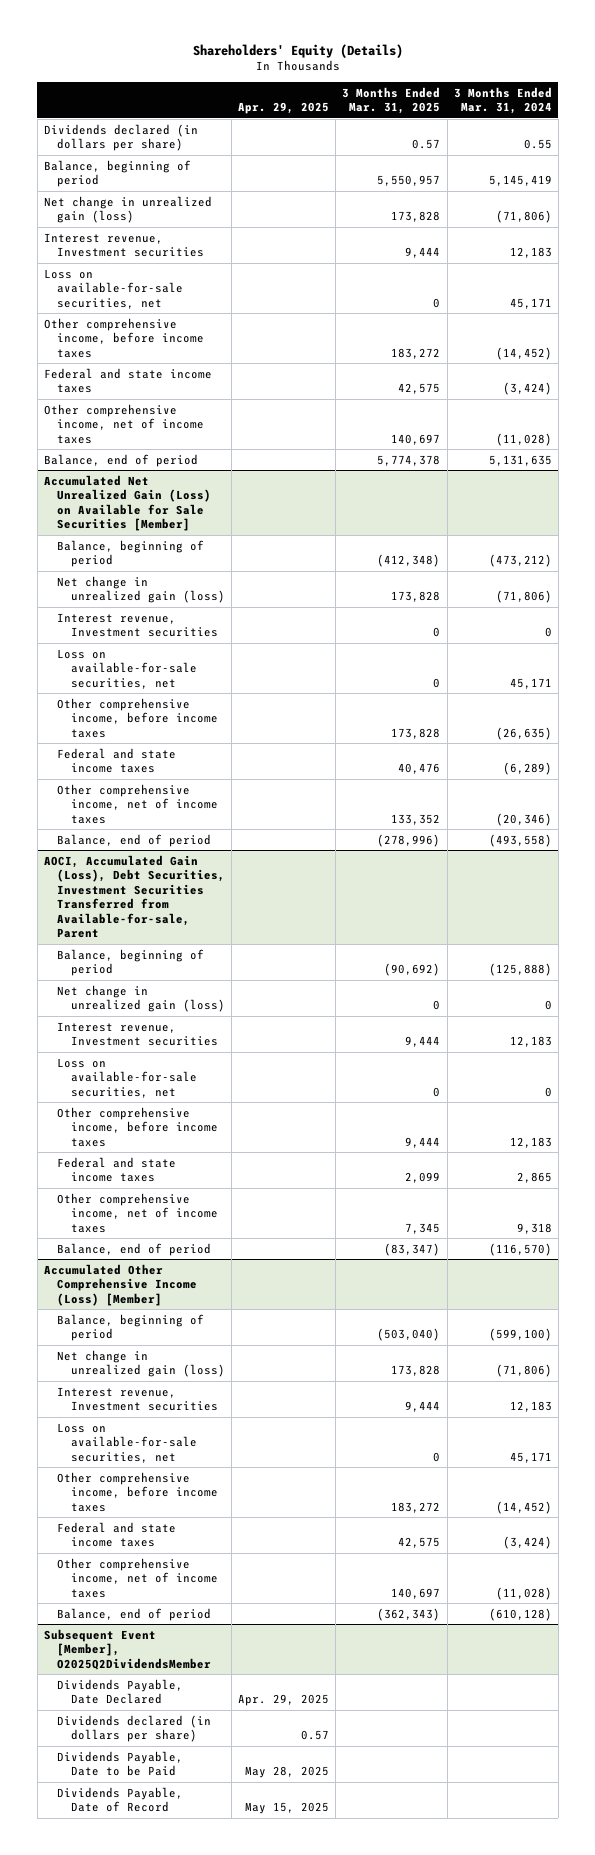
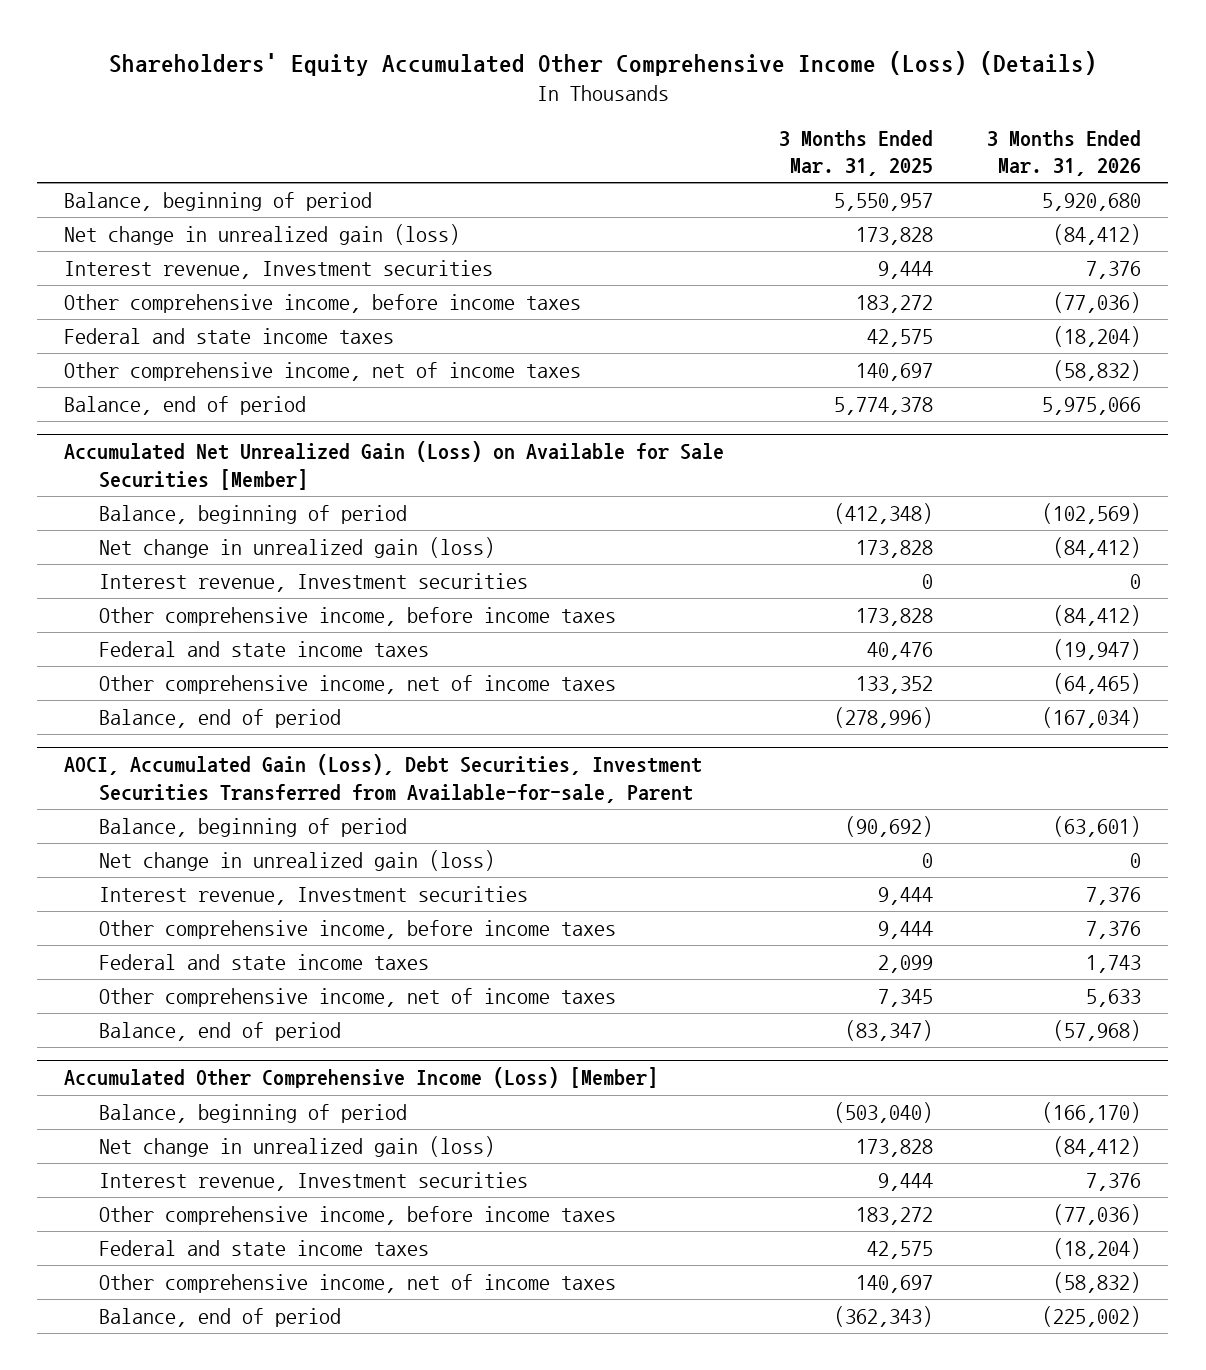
[192,44,403,59] Shareholders' Equity (Details) -> [108,50,1097,76] Shareholders' Equity Accumulated Other Comprehensive Income (Loss) (Details)
[238,102,330,115] Apr. 29, 2025 -> none
[453,86,552,115] 3 Months Ended Mar. 31, 2024 -> none
none -> [987,130,1142,177] 3 Months Ended Mar. 31, 2026
[43,123,198,152] Dividends declared (in dollars per share) -> none
[43,268,184,309] Loss on available-for-sale securities, net -> none
[57,648,197,689] Loss on available-for-sale securities, net -> none
[57,1057,197,1098] Loss on available-for-sale securities, net -> none
[57,1422,197,1463] Loss on available-for-sale securities, net -> none
[43,1628,212,1670] Subsequent Event [Member], O2025Q2DividendsMember -> none
[57,1678,184,1705] Dividends Payable, Date Declared -> none
[57,1714,212,1743] Dividends declared (in dollars per share) -> none
[57,1750,184,1777] Dividends Payable, Date to be Paid -> none
[57,1786,184,1813] Dividends Payable, Date of Record -> none

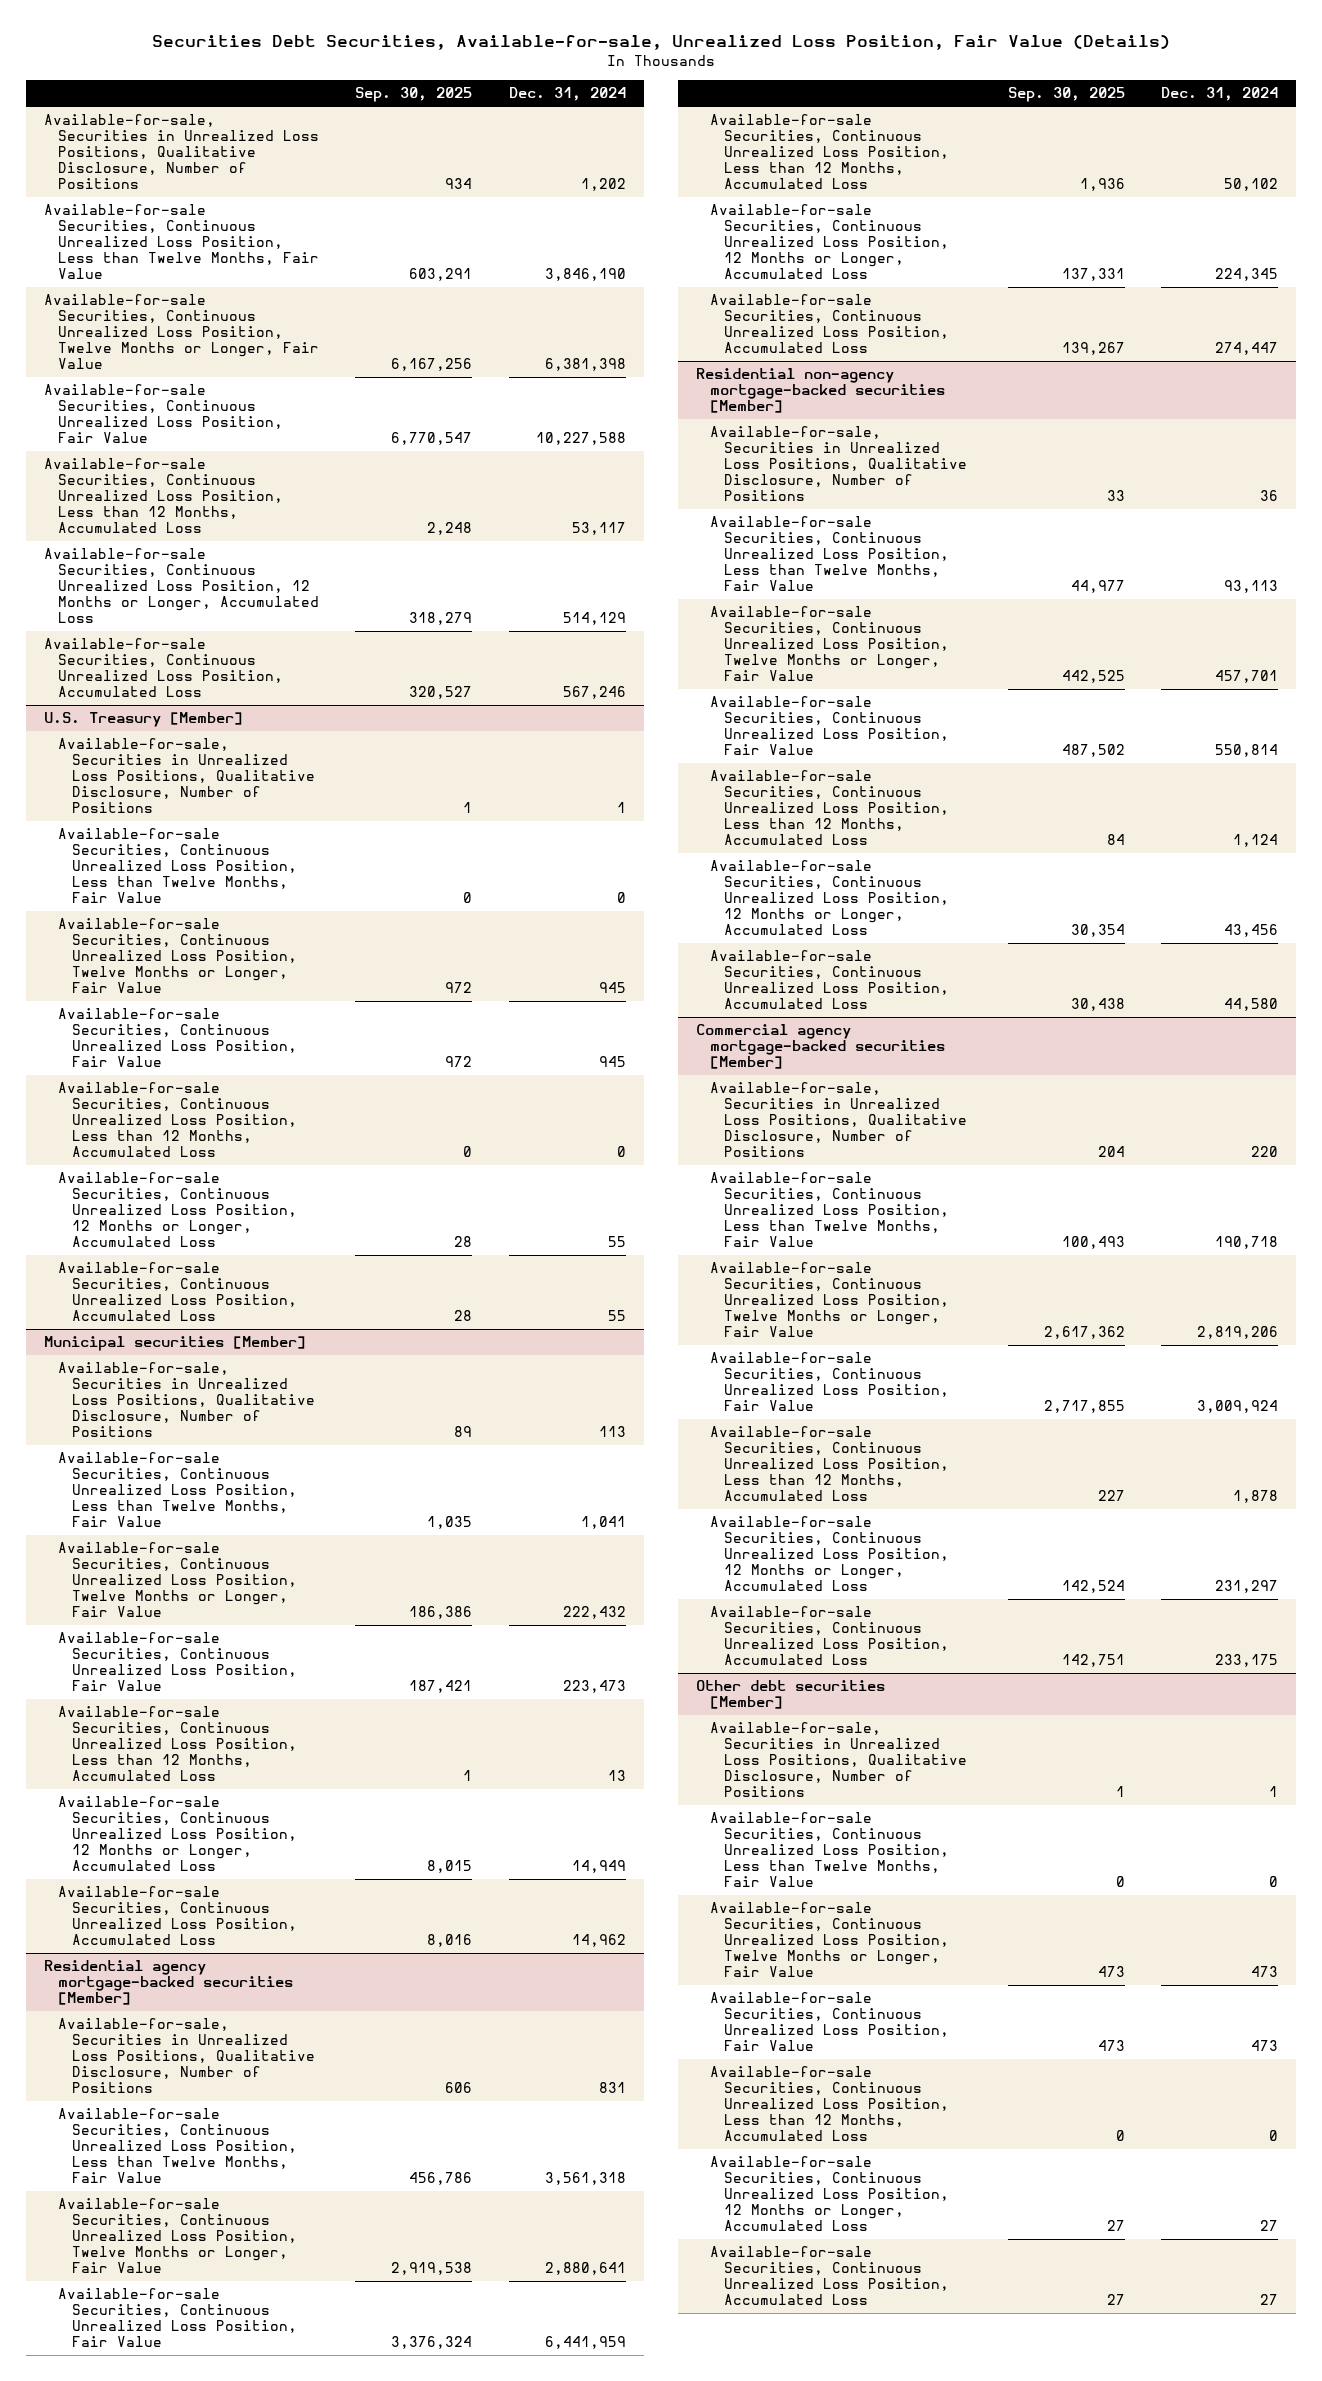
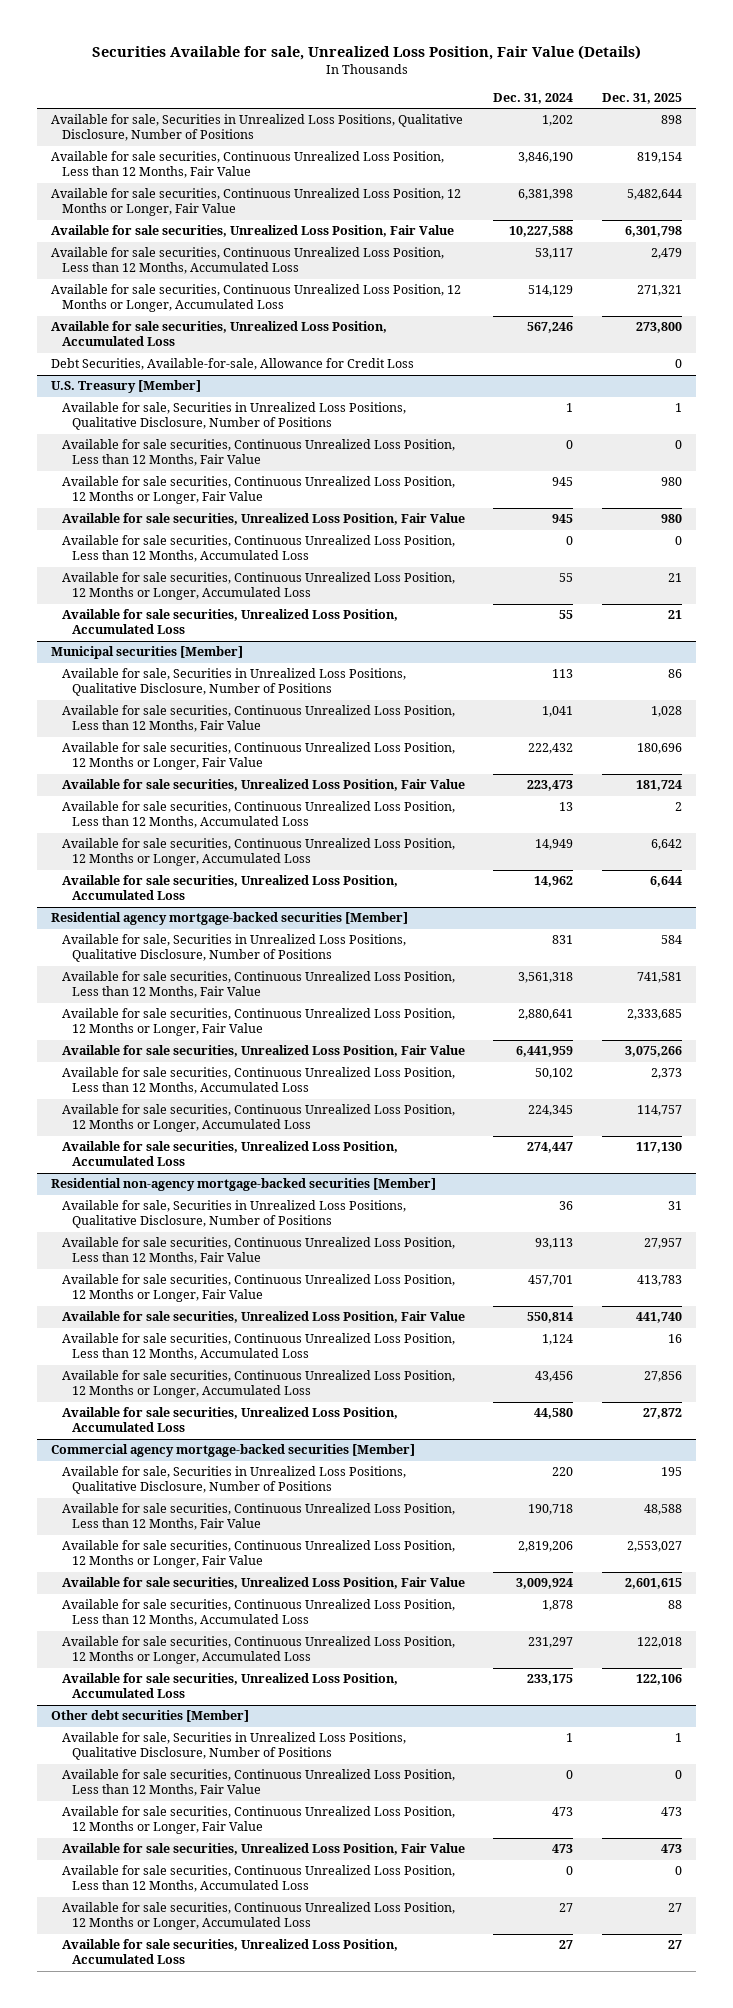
[151,35,1170,51] Securities Debt Securities, Available-for-sale, Unrealized Loss Position, Fair Value (Details) -> [91,44,641,60] Securities Available for sale, Unrealized Loss Position, Fair Value (Details)
[355,87,473,103] Sep. 30, 2025 -> none
none -> [601,93,682,105] Dec. 31, 2025
[44,114,320,190] Available-for-sale, Securities in Unrealized Loss Positions, Qualitative Disclosure, Number of Positions -> [51,114,464,142] Available for sale, Securities in Unrealized Loss Positions, Qualitative Disclosure, Number of Positions
[44,204,320,280] Available-for-sale Securities, Continuous Unrealized Loss Position, Less than Twelve Months, Fair Value -> [51,151,445,179] Available for sale securities, Continuous Unrealized Loss Position, Less than 12 Months, Fair Value
[44,294,320,370] Available-for-sale Securities, Continuous Unrealized Loss Position, Twelve Months or Longer, Fair Value -> [51,188,462,217] Available for sale securities, Continuous Unrealized Loss Position, 12 Months or Longer, Fair Value
[44,384,284,444] Available-for-sale Securities, Continuous Unrealized Loss Position, Fair Value -> [51,225,455,238] Available for sale securities, Unrealized Loss Position, Fair Value
[44,458,284,534] Available-for-sale Securities, Continuous Unrealized Loss Position, Less than 12 Months, Accumulated Loss -> [51,247,445,275] Available for sale securities, Continuous Unrealized Loss Position, Less than 12 Months, Accumulated Loss
[44,548,320,624] Available-for-sale Securities, Continuous Unrealized Loss Position, 12 Months or Longer, Accumulated Loss -> [51,284,462,313] Available for sale securities, Continuous Unrealized Loss Position, 12 Months or Longer, Accumulated Loss
[44,638,284,698] Available-for-sale Securities, Continuous Unrealized Loss Position, Accumulated Loss -> [51,321,388,347] Available for sale securities, Unrealized Loss Position, Accumulated Loss
none -> [51,358,415,371] Debt Securities, Available-for-sale, Allowance for Credit Loss
[58,738,316,814] Available-for-sale, Securities in Unrealized Loss Positions, Qualitative Disclosure, Number of Positions -> [61,402,406,431] Available for sale, Securities in Unrealized Loss Positions, Qualitative Disclosure, Number of Positions
[58,828,298,904] Available-for-sale Securities, Continuous Unrealized Loss Position, Less than Twelve Months, Fair Value -> [61,439,455,467] Available for sale securities, Continuous Unrealized Loss Position, Less than 12 Months, Fair Value
[58,918,298,994] Available-for-sale Securities, Continuous Unrealized Loss Position, Twelve Months or Longer, Fair Value -> [61,476,455,505] Available for sale securities, Continuous Unrealized Loss Position, 12 Months or Longer, Fair Value
[58,1008,298,1068] Available-for-sale Securities, Continuous Unrealized Loss Position, Fair Value -> [61,513,465,526] Available for sale securities, Unrealized Loss Position, Fair Value
[58,1082,298,1158] Available-for-sale Securities, Continuous Unrealized Loss Position, Less than 12 Months, Accumulated Loss -> [61,535,455,563] Available for sale securities, Continuous Unrealized Loss Position, Less than 12 Months, Accumulated Loss
[58,1172,298,1248] Available-for-sale Securities, Continuous Unrealized Loss Position, 12 Months or Longer, Accumulated Loss -> [61,572,455,601] Available for sale securities, Continuous Unrealized Loss Position, 12 Months or Longer, Accumulated Loss
[58,1262,298,1322] Available-for-sale Securities, Continuous Unrealized Loss Position, Accumulated Loss -> [61,609,398,635] Available for sale securities, Unrealized Loss Position, Accumulated Loss
[58,1362,316,1438] Available-for-sale, Securities in Unrealized Loss Positions, Qualitative Disclosure, Number of Positions -> [61,668,406,697] Available for sale, Securities in Unrealized Loss Positions, Qualitative Disclosure, Number of Positions
[58,1452,298,1528] Available-for-sale Securities, Continuous Unrealized Loss Position, Less than Twelve Months, Fair Value -> [61,705,455,733] Available for sale securities, Continuous Unrealized Loss Position, Less than 12 Months, Fair Value
[58,1542,298,1618] Available-for-sale Securities, Continuous Unrealized Loss Position, Twelve Months or Longer, Fair Value -> [61,742,455,771] Available for sale securities, Continuous Unrealized Loss Position, 12 Months or Longer, Fair Value
[58,1632,298,1692] Available-for-sale Securities, Continuous Unrealized Loss Position, Fair Value -> [61,779,465,792] Available for sale securities, Unrealized Loss Position, Fair Value
[58,1706,298,1782] Available-for-sale Securities, Continuous Unrealized Loss Position, Less than 12 Months, Accumulated Loss -> [61,801,455,829] Available for sale securities, Continuous Unrealized Loss Position, Less than 12 Months, Accumulated Loss
[58,1796,298,1872] Available-for-sale Securities, Continuous Unrealized Loss Position, 12 Months or Longer, Accumulated Loss -> [61,838,455,867] Available for sale securities, Continuous Unrealized Loss Position, 12 Months or Longer, Accumulated Loss
[58,1886,298,1946] Available-for-sale Securities, Continuous Unrealized Loss Position, Accumulated Loss -> [61,875,398,901] Available for sale securities, Unrealized Loss Position, Accumulated Loss
[58,2018,316,2094] Available-for-sale, Securities in Unrealized Loss Positions, Qualitative Disclosure, Number of Positions -> [61,934,406,963] Available for sale, Securities in Unrealized Loss Positions, Qualitative Disclosure, Number of Positions
[58,2108,298,2184] Available-for-sale Securities, Continuous Unrealized Loss Position, Less than Twelve Months, Fair Value -> [61,971,455,999] Available for sale securities, Continuous Unrealized Loss Position, Less than 12 Months, Fair Value
[58,2198,298,2274] Available-for-sale Securities, Continuous Unrealized Loss Position, Twelve Months or Longer, Fair Value -> [61,1008,455,1037] Available for sale securities, Continuous Unrealized Loss Position, 12 Months or Longer, Fair Value
[58,2288,298,2348] Available-for-sale Securities, Continuous Unrealized Loss Position, Fair Value -> [61,1045,465,1058] Available for sale securities, Unrealized Loss Position, Fair Value
[710,114,950,190] Available-for-sale Securities, Continuous Unrealized Loss Position, Less than 12 Months, Accumulated Loss -> [61,1067,455,1095] Available for sale securities, Continuous Unrealized Loss Position, Less than 12 Months, Accumulated Loss
[710,204,950,280] Available-for-sale Securities, Continuous Unrealized Loss Position, 12 Months or Longer, Accumulated Loss -> [61,1104,455,1133] Available for sale securities, Continuous Unrealized Loss Position, 12 Months or Longer, Accumulated Loss
[710,294,950,354] Available-for-sale Securities, Continuous Unrealized Loss Position, Accumulated Loss -> [61,1141,398,1167] Available for sale securities, Unrealized Loss Position, Accumulated Loss
[710,426,968,502] Available-for-sale, Securities in Unrealized Loss Positions, Qualitative Disclosure, Number of Positions -> [61,1200,406,1229] Available for sale, Securities in Unrealized Loss Positions, Qualitative Disclosure, Number of Positions
[710,516,950,592] Available-for-sale Securities, Continuous Unrealized Loss Position, Less than Twelve Months, Fair Value -> [61,1237,455,1265] Available for sale securities, Continuous Unrealized Loss Position, Less than 12 Months, Fair Value
[710,606,950,682] Available-for-sale Securities, Continuous Unrealized Loss Position, Twelve Months or Longer, Fair Value -> [61,1274,455,1303] Available for sale securities, Continuous Unrealized Loss Position, 12 Months or Longer, Fair Value
[710,696,950,756] Available-for-sale Securities, Continuous Unrealized Loss Position, Fair Value -> [61,1311,465,1324] Available for sale securities, Unrealized Loss Position, Fair Value
[710,770,950,846] Available-for-sale Securities, Continuous Unrealized Loss Position, Less than 12 Months, Accumulated Loss -> [61,1333,455,1361] Available for sale securities, Continuous Unrealized Loss Position, Less than 12 Months, Accumulated Loss
[710,860,950,936] Available-for-sale Securities, Continuous Unrealized Loss Position, 12 Months or Longer, Accumulated Loss -> [61,1370,455,1399] Available for sale securities, Continuous Unrealized Loss Position, 12 Months or Longer, Accumulated Loss
[710,950,950,1010] Available-for-sale Securities, Continuous Unrealized Loss Position, Accumulated Loss -> [61,1407,398,1433] Available for sale securities, Unrealized Loss Position, Accumulated Loss
[710,1082,968,1158] Available-for-sale, Securities in Unrealized Loss Positions, Qualitative Disclosure, Number of Positions -> [61,1466,406,1495] Available for sale, Securities in Unrealized Loss Positions, Qualitative Disclosure, Number of Positions
[710,1172,950,1248] Available-for-sale Securities, Continuous Unrealized Loss Position, Less than Twelve Months, Fair Value -> [61,1503,455,1531] Available for sale securities, Continuous Unrealized Loss Position, Less than 12 Months, Fair Value
[710,1262,950,1338] Available-for-sale Securities, Continuous Unrealized Loss Position, Twelve Months or Longer, Fair Value -> [61,1540,455,1569] Available for sale securities, Continuous Unrealized Loss Position, 12 Months or Longer, Fair Value
[710,1352,950,1412] Available-for-sale Securities, Continuous Unrealized Loss Position, Fair Value -> [61,1577,465,1590] Available for sale securities, Unrealized Loss Position, Fair Value
[710,1426,950,1502] Available-for-sale Securities, Continuous Unrealized Loss Position, Less than 12 Months, Accumulated Loss -> [61,1599,455,1627] Available for sale securities, Continuous Unrealized Loss Position, Less than 12 Months, Accumulated Loss
[710,1516,950,1592] Available-for-sale Securities, Continuous Unrealized Loss Position, 12 Months or Longer, Accumulated Loss -> [61,1636,455,1665] Available for sale securities, Continuous Unrealized Loss Position, 12 Months or Longer, Accumulated Loss
[710,1606,950,1666] Available-for-sale Securities, Continuous Unrealized Loss Position, Accumulated Loss -> [61,1673,398,1699] Available for sale securities, Unrealized Loss Position, Accumulated Loss
[710,1722,968,1798] Available-for-sale, Securities in Unrealized Loss Positions, Qualitative Disclosure, Number of Positions -> [61,1732,406,1761] Available for sale, Securities in Unrealized Loss Positions, Qualitative Disclosure, Number of Positions
[710,1812,950,1888] Available-for-sale Securities, Continuous Unrealized Loss Position, Less than Twelve Months, Fair Value -> [61,1769,455,1797] Available for sale securities, Continuous Unrealized Loss Position, Less than 12 Months, Fair Value
[710,1902,950,1978] Available-for-sale Securities, Continuous Unrealized Loss Position, Twelve Months or Longer, Fair Value -> [61,1806,455,1835] Available for sale securities, Continuous Unrealized Loss Position, 12 Months or Longer, Fair Value
[710,1992,950,2052] Available-for-sale Securities, Continuous Unrealized Loss Position, Fair Value -> [61,1843,465,1856] Available for sale securities, Unrealized Loss Position, Fair Value
[710,2066,950,2142] Available-for-sale Securities, Continuous Unrealized Loss Position, Less than 12 Months, Accumulated Loss -> [61,1865,455,1893] Available for sale securities, Continuous Unrealized Loss Position, Less than 12 Months, Accumulated Loss
[710,2156,950,2232] Available-for-sale Securities, Continuous Unrealized Loss Position, 12 Months or Longer, Accumulated Loss -> [61,1902,455,1931] Available for sale securities, Continuous Unrealized Loss Position, 12 Months or Longer, Accumulated Loss
[710,2246,950,2306] Available-for-sale Securities, Continuous Unrealized Loss Position, Accumulated Loss -> [61,1939,398,1965] Available for sale securities, Unrealized Loss Position, Accumulated Loss

